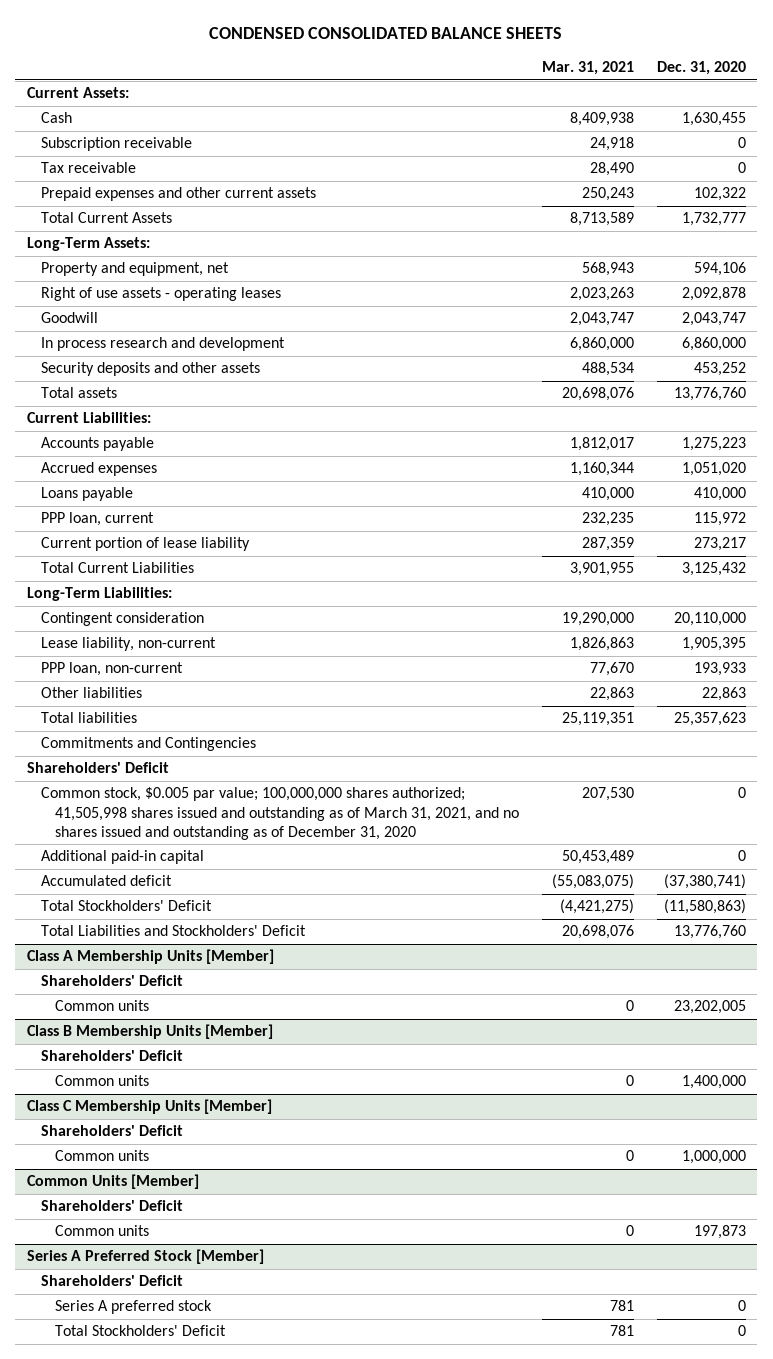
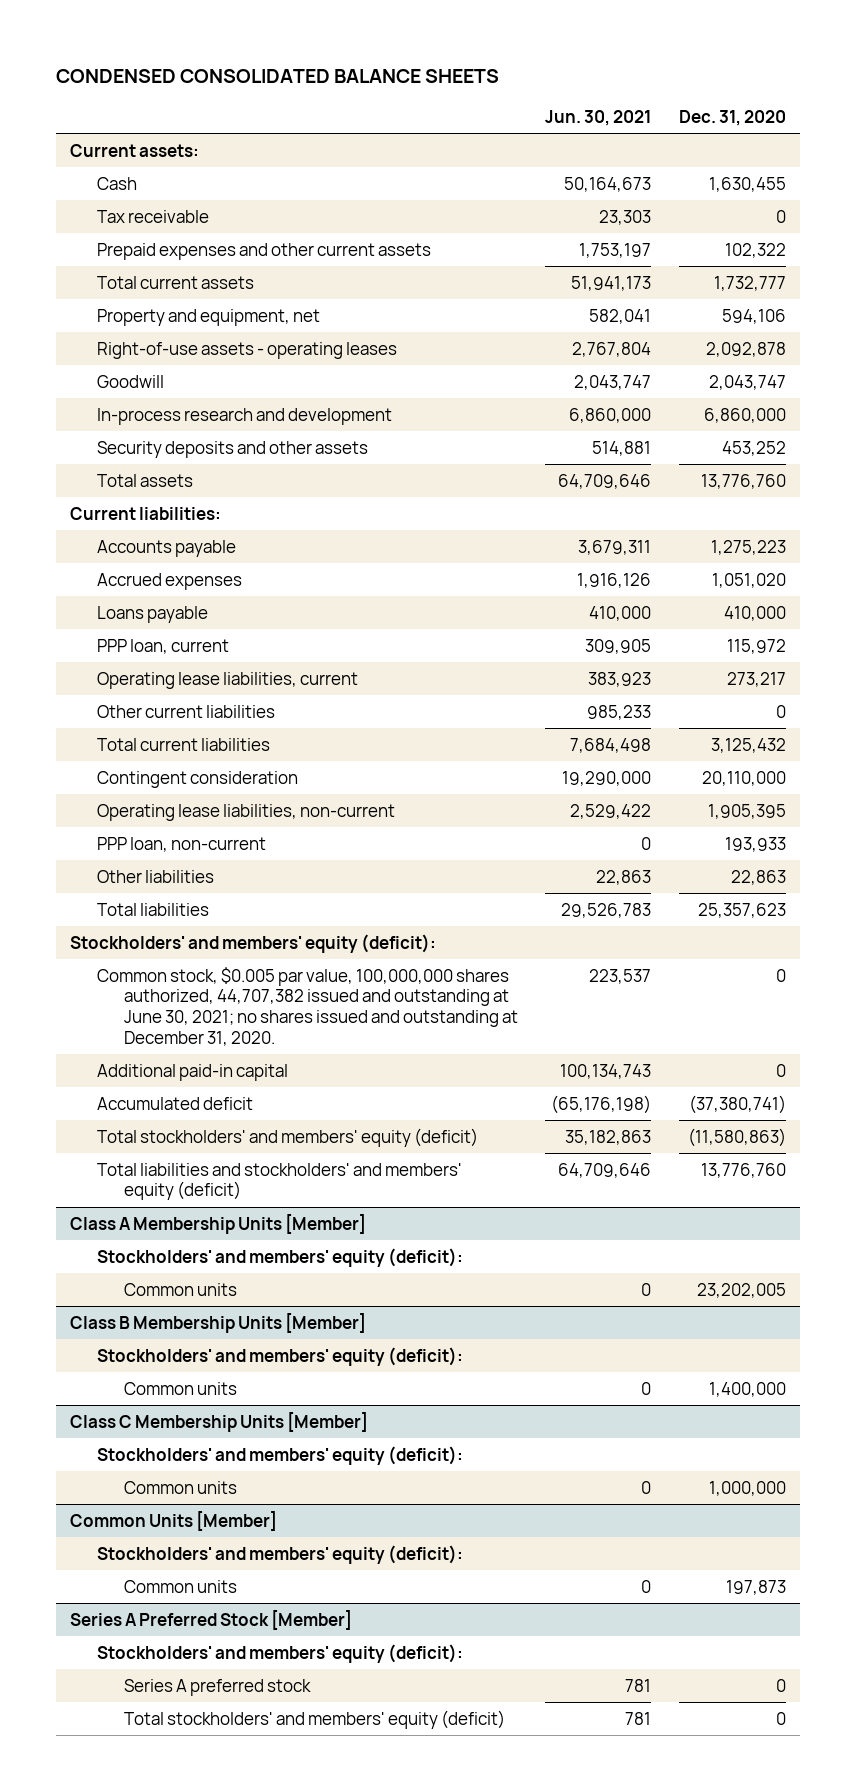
[541,61,634,76] Mar. 31, 2021 -> none
none -> [545,109,652,126] Jun. 30, 2021
[26,87,129,99] Current Assets: -> [70,143,200,157] Current assets:
[40,137,192,152] Subscription receivable -> none
[26,237,150,252] Long-Term Assets: -> none
[40,212,172,224] Total Current Assets -> [96,275,254,289] Total current assets
[40,287,281,302] Right of use assets - operating leases -> [96,341,397,359] Right-of-use assets - operating leases
[40,337,285,352] In process research and development -> [96,407,392,425] In-process research and development
[26,412,151,424] Current Liabilities: -> [70,506,222,520] Current liabilities:
[26,587,172,602] Long-Term Liabilities: -> none
[40,537,250,552] Current portion of lease liability -> [96,671,358,689] Operating lease liabilities, current
none -> [96,704,275,718] Other current liabilities
[40,562,194,574] Total Current Liabilities -> [96,737,270,751] Total current liabilities
[40,637,216,652] Lease liability, non-current -> [96,803,395,821] Operating lease liabilities, non-current
[40,737,256,752] Commitments and Contingencies -> none
[26,762,169,774] Shareholders' Deficit -> [70,933,437,953] Stockholders' and members' equity (deficit):
[40,787,519,840] Common stock, $0.005 par value; 100,000,000 shares authorized; 41,505,998 shares issued and outstanding as of March 31, 2021, and no shares issued and outstanding as of December 31, 2020 -> [96,966,518,1046] Common stock, $0.005 par value, 100,000,000 shares authorized, 44,707,382 issued and outstanding at June 30, 2021; no shares issued and outstanding at December 31, 2020.
[40,900,212,912] Total Stockholders' Deficit -> [96,1127,478,1147] Total stockholders' and members' equity (deficit)
[40,925,306,937] Total Liabilities and Stockholders' Deficit -> [96,1162,462,1201] Total liabilities and stockholders' and members' equity (deficit)
[40,975,183,987] Shareholders' Deficit -> [96,1247,463,1267] Stockholders' and members' equity (deficit):
[40,1050,183,1062] Shareholders' Deficit -> [96,1346,463,1366] Stockholders' and members' equity (deficit):
[40,1125,183,1137] Shareholders' Deficit -> [96,1445,463,1465] Stockholders' and members' equity (deficit):
[40,1200,183,1212] Shareholders' Deficit -> [96,1544,463,1564] Stockholders' and members' equity (deficit):
[40,1275,183,1287] Shareholders' Deficit -> [96,1643,463,1663] Stockholders' and members' equity (deficit):
[54,1325,226,1337] Total Stockholders' Deficit -> [123,1709,505,1729] Total stockholders' and members' equity (deficit)

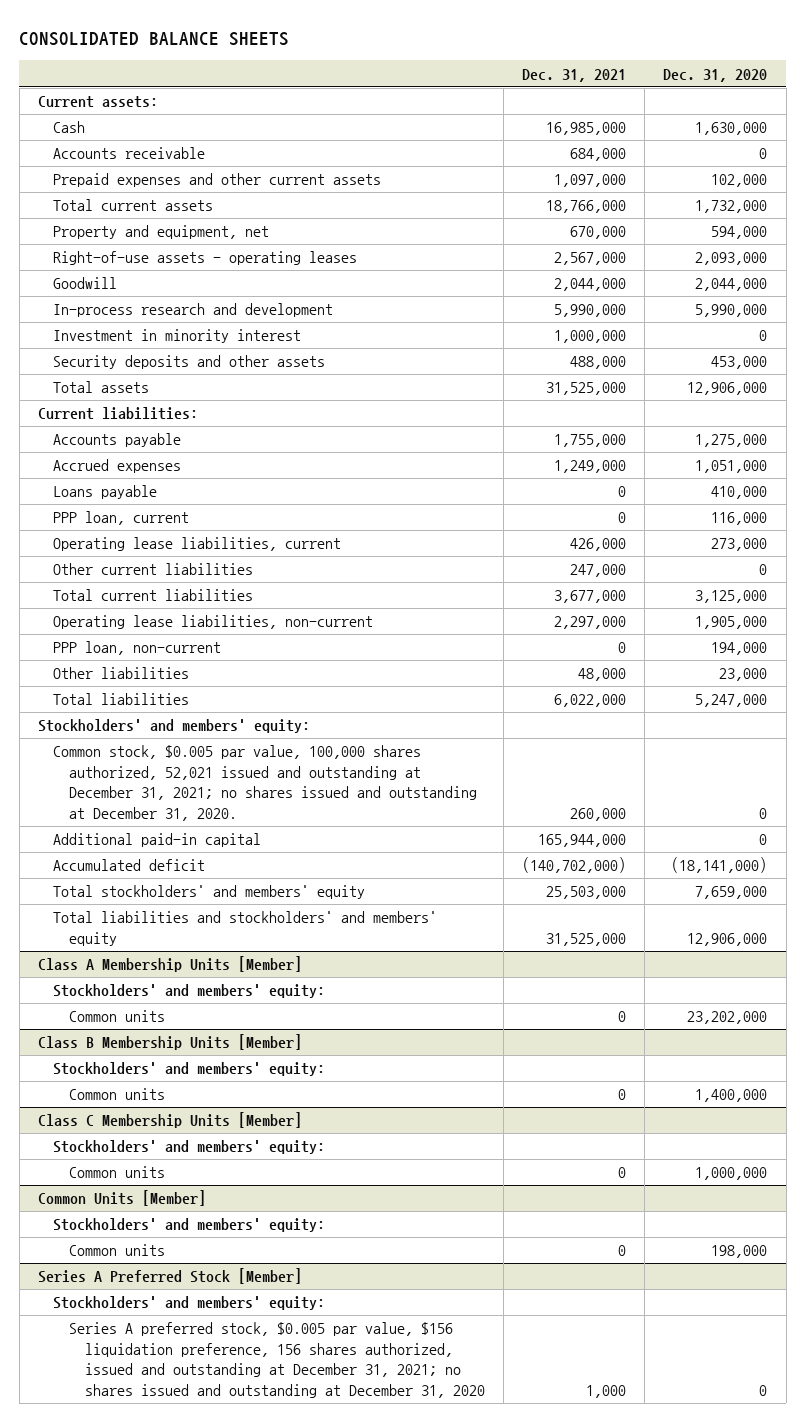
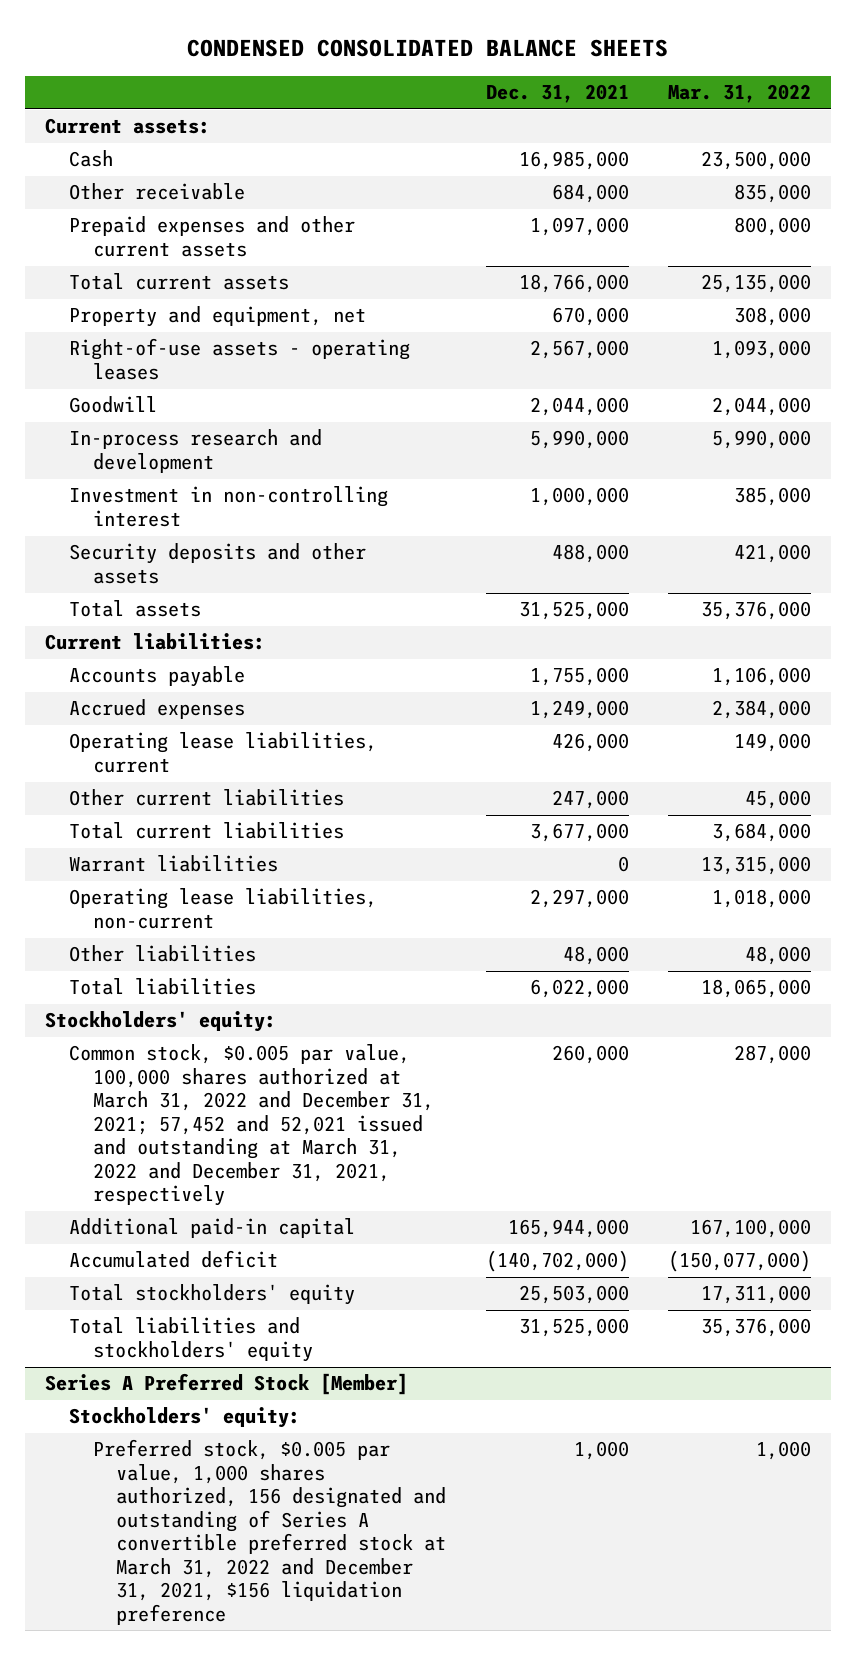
[19,32,290,47] CONSOLIDATED BALANCE SHEETS -> [186,39,668,58] CONDENSED CONSOLIDATED BALANCE SHEETS
[663,68,768,82] Dec. 31, 2020 -> none
none -> [668,84,812,104] Mar. 31, 2022
[53,147,206,160] Accounts receivable -> [68,183,245,201] Other receivable
[53,329,302,344] Investment in minority interest -> [68,486,388,527] Investment in non-controlling interest
[53,485,158,500] Loans payable -> none
[53,511,190,526] PPP loan, current -> none
none -> [68,855,278,873] Warrant liabilities
[53,641,222,656] PPP loan, non-current -> none
[37,719,310,734] Stockholders' and members' equity: -> [44,1011,276,1033] Stockholders' equity:
[53,745,478,821] Common stock, $0.005 par value, 100,000 shares authorized, 52,021 issued and outstanding at December 31, 2021; no shares issued and outstanding at December 31, 2020. -> [68,1044,434,1207] Common stock, $0.005 par value, 100,000 shares authorized at March 31, 2022 and December 31, 2021; 57,452 and 52,021 issued and outstanding at March 31, 2022 and December 31, 2021, respectively
[37,956,302,973] Class A Membership Units [Member] -> none
[53,984,326,999] Stockholders' and members' equity: -> none
[69,1010,166,1023] Common units -> none
[37,1034,302,1051] Class B Membership Units [Member] -> none
[53,1062,326,1077] Stockholders' and members' equity: -> none
[69,1088,166,1101] Common units -> none
[37,1112,302,1129] Class C Membership Units [Member] -> none
[53,1140,326,1155] Stockholders' and members' equity: -> none
[69,1166,166,1179] Common units -> none
[37,1190,206,1207] Common Units [Member] -> none
[53,1218,326,1233] Stockholders' and members' equity: -> none
[69,1244,166,1257] Common units -> none
[53,885,366,900] Total stockholders' and members' equity -> [68,1284,355,1306] Total stockholders' equity
[53,911,438,946] Total liabilities and stockholders' and members' equity -> [68,1317,313,1362] Total liabilities and stockholders' equity
[53,1296,326,1311] Stockholders' and members' equity: -> [68,1407,300,1429] Stockholders' equity:
[69,1322,485,1398] Series A preferred stock, $0.005 par value, $156 liquidation preference, 156 shares authorized, issued and outstanding at December 31, 2021; no shares issued and outstanding at December 31, 2020 -> [92,1439,447,1625] Preferred stock, $0.005 par value, 1,000 shares authorized, 156 designated and outstanding of Series A convertible preferred stock at March 31, 2022 and December 31, 2021, $156 liquidation preference

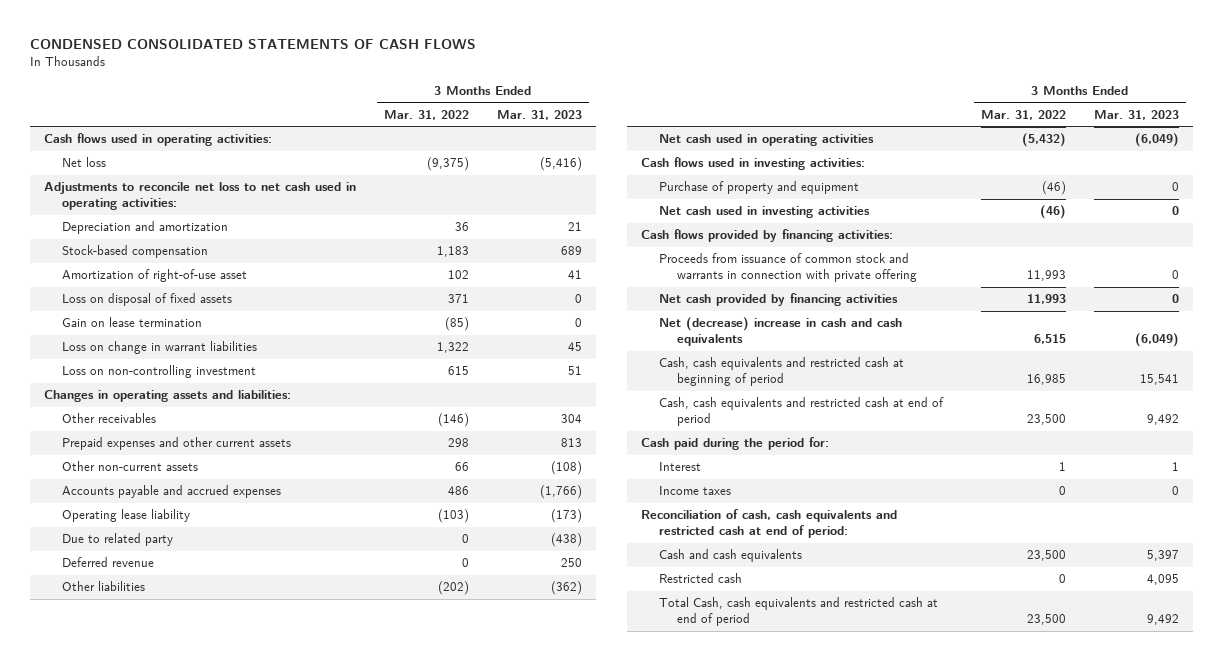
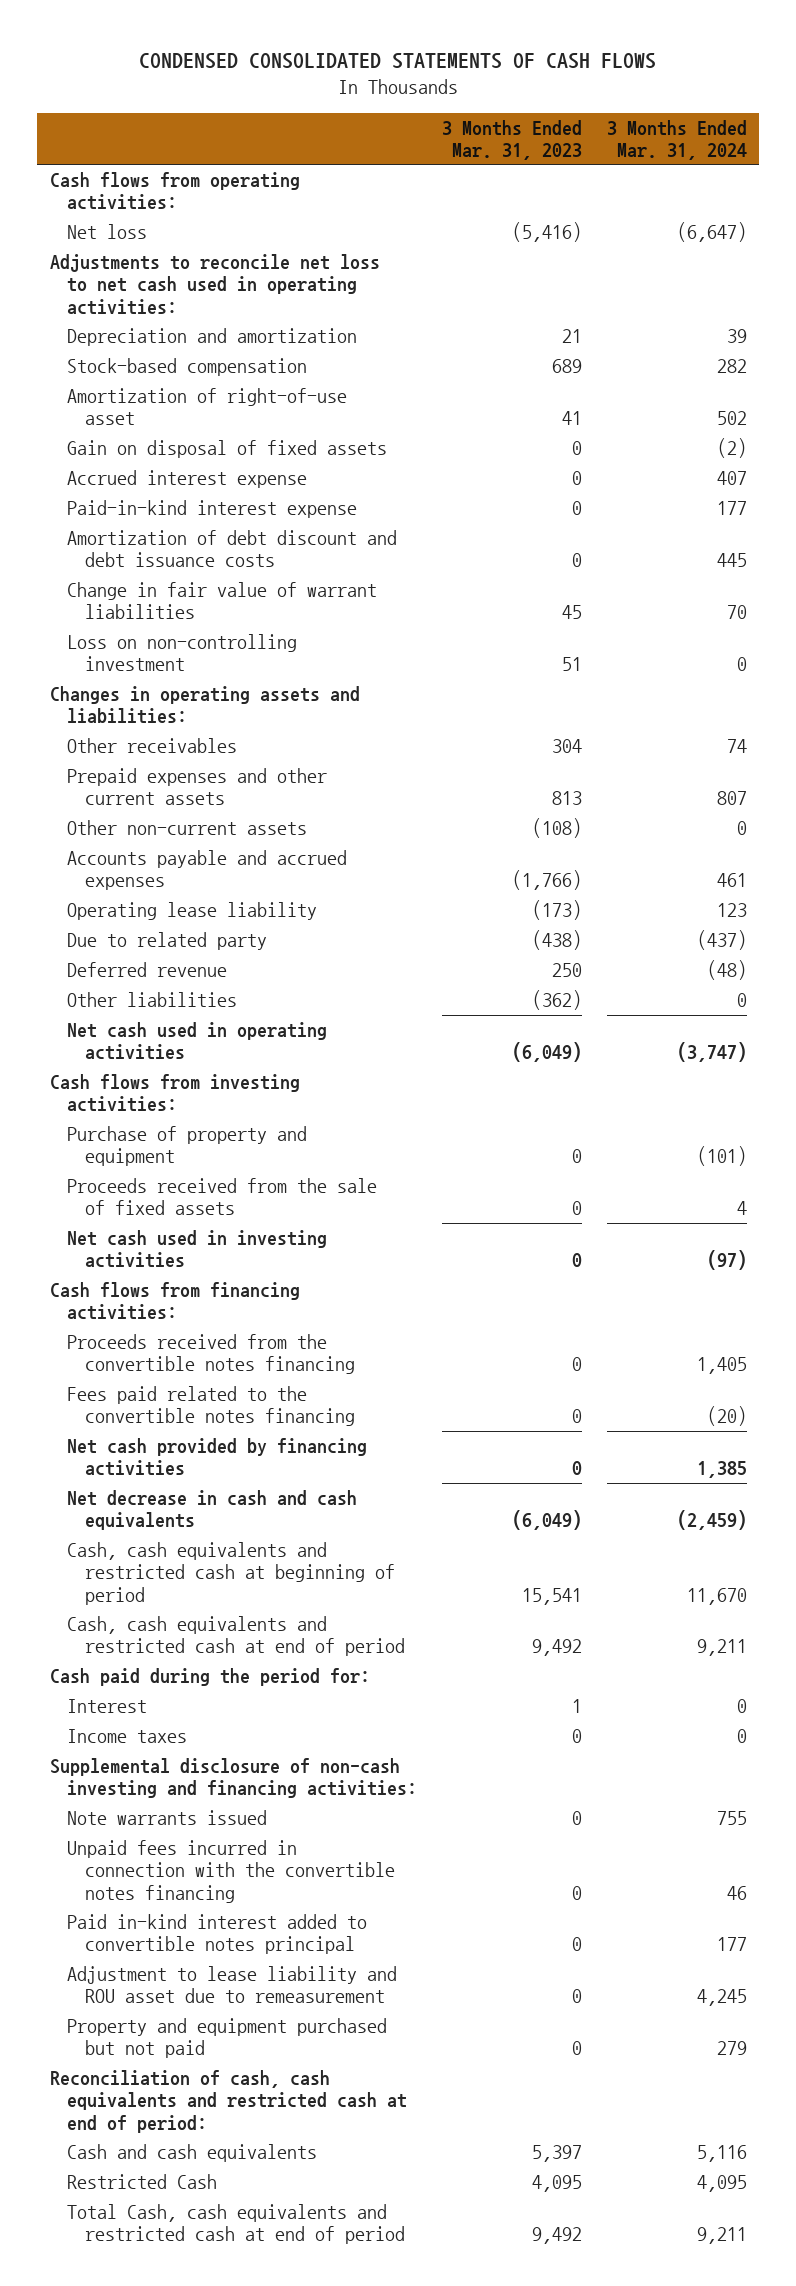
[384,109,470,120] Mar. 31, 2022 -> none
none -> [606,119,747,160] 3 Months Ended Mar. 31, 2024
[44,133,273,147] Cash flows used in operating activities: -> [49,171,300,211] Cash flows from operating activities:
[61,317,202,328] Gain on lease termination -> none
[61,341,257,355] Loss on change in warrant liabilities -> none
[61,293,232,307] Loss on disposal of fixed assets -> [67,439,388,458] Gain on disposal of fixed assets
none -> [67,469,308,488] Accrued interest expense
none -> [67,499,358,518] Paid-in-kind interest expense
none -> [67,529,398,568] Amortization of debt discount and debt issuance costs
none -> [67,581,378,620] Change in fair value of warrant liabilities
[641,157,866,171] Cash flows used in investing activities: -> [49,1073,300,1113] Cash flows from investing activities:
none -> [67,1177,378,1216] Proceeds received from the sale of fixed assets
[658,253,917,282] Proceeds from issuance of common stock and warrants in connection with private offering -> none
[641,229,894,243] Cash flows provided by financing activities: -> [49,1281,300,1321] Cash flows from financing activities:
none -> [67,1333,355,1375] Proceeds received from the convertible notes financing
none -> [67,1385,355,1427] Fees paid related to the convertible notes financing
[658,317,902,346] Net (decrease) increase in cash and cash equivalents -> [67,1489,358,1531] Net decrease in cash and cash equivalents
none -> [49,1757,418,1799] Supplemental disclosure of non-cash investing and financing activities:
none -> [67,1809,268,1825] Note warrants issued
none -> [67,1839,395,1903] Unpaid fees incurred in connection with the convertible notes financing
none -> [67,1913,368,1955] Paid in-kind interest added to convertible notes principal
none -> [67,1965,398,2004] Adjustment to lease liability and ROU asset due to remeasurement
none -> [67,2017,388,2059] Property and equipment purchased but not paid
[658,573,742,584] Restricted cash -> [67,2173,218,2189] Restricted Cash

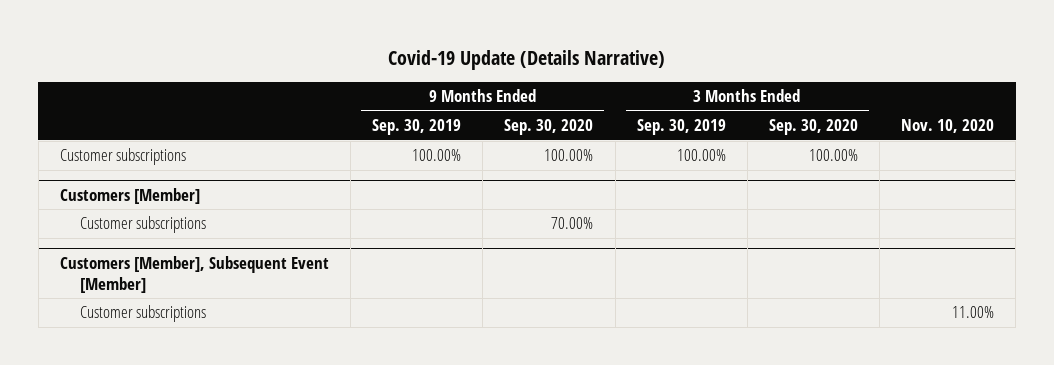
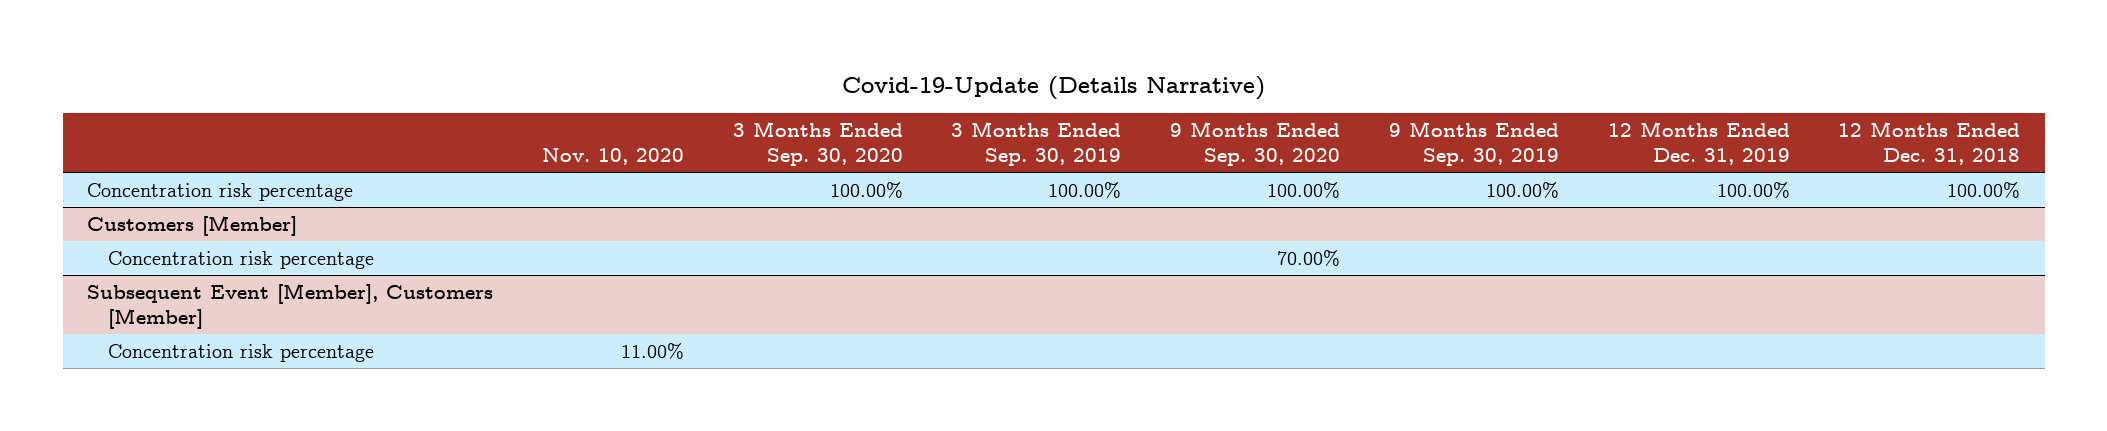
[388,49,666,70] Covid-19 Update (Details Narrative) -> [841,76,1265,101] Covid-19-Update (Details Narrative)
none -> [1607,120,1790,166] 12 Months Ended Dec. 31, 2019
none -> [1838,120,2021,166] 12 Months Ended Dec. 31, 2018
[59,148,186,166] Customer subscriptions -> [86,182,353,201] Concentration risk percentage
[79,216,206,234] Customer subscriptions -> [107,250,374,269] Concentration risk percentage
[59,256,329,294] Customers [Member], Subsequent Event [Member] -> [86,282,493,329] Subsequent Event [Member], Customers [Member]
[79,305,206,323] Customer subscriptions -> [107,343,374,362] Concentration risk percentage

